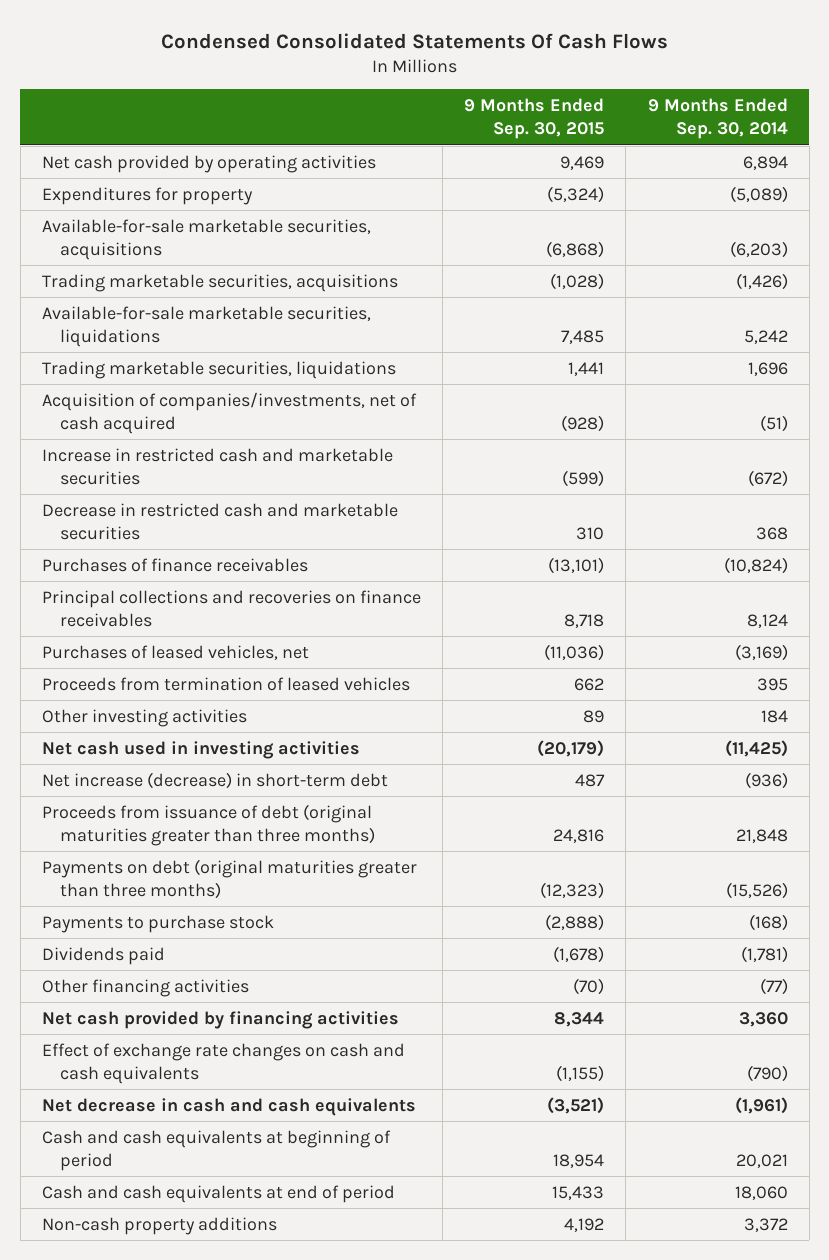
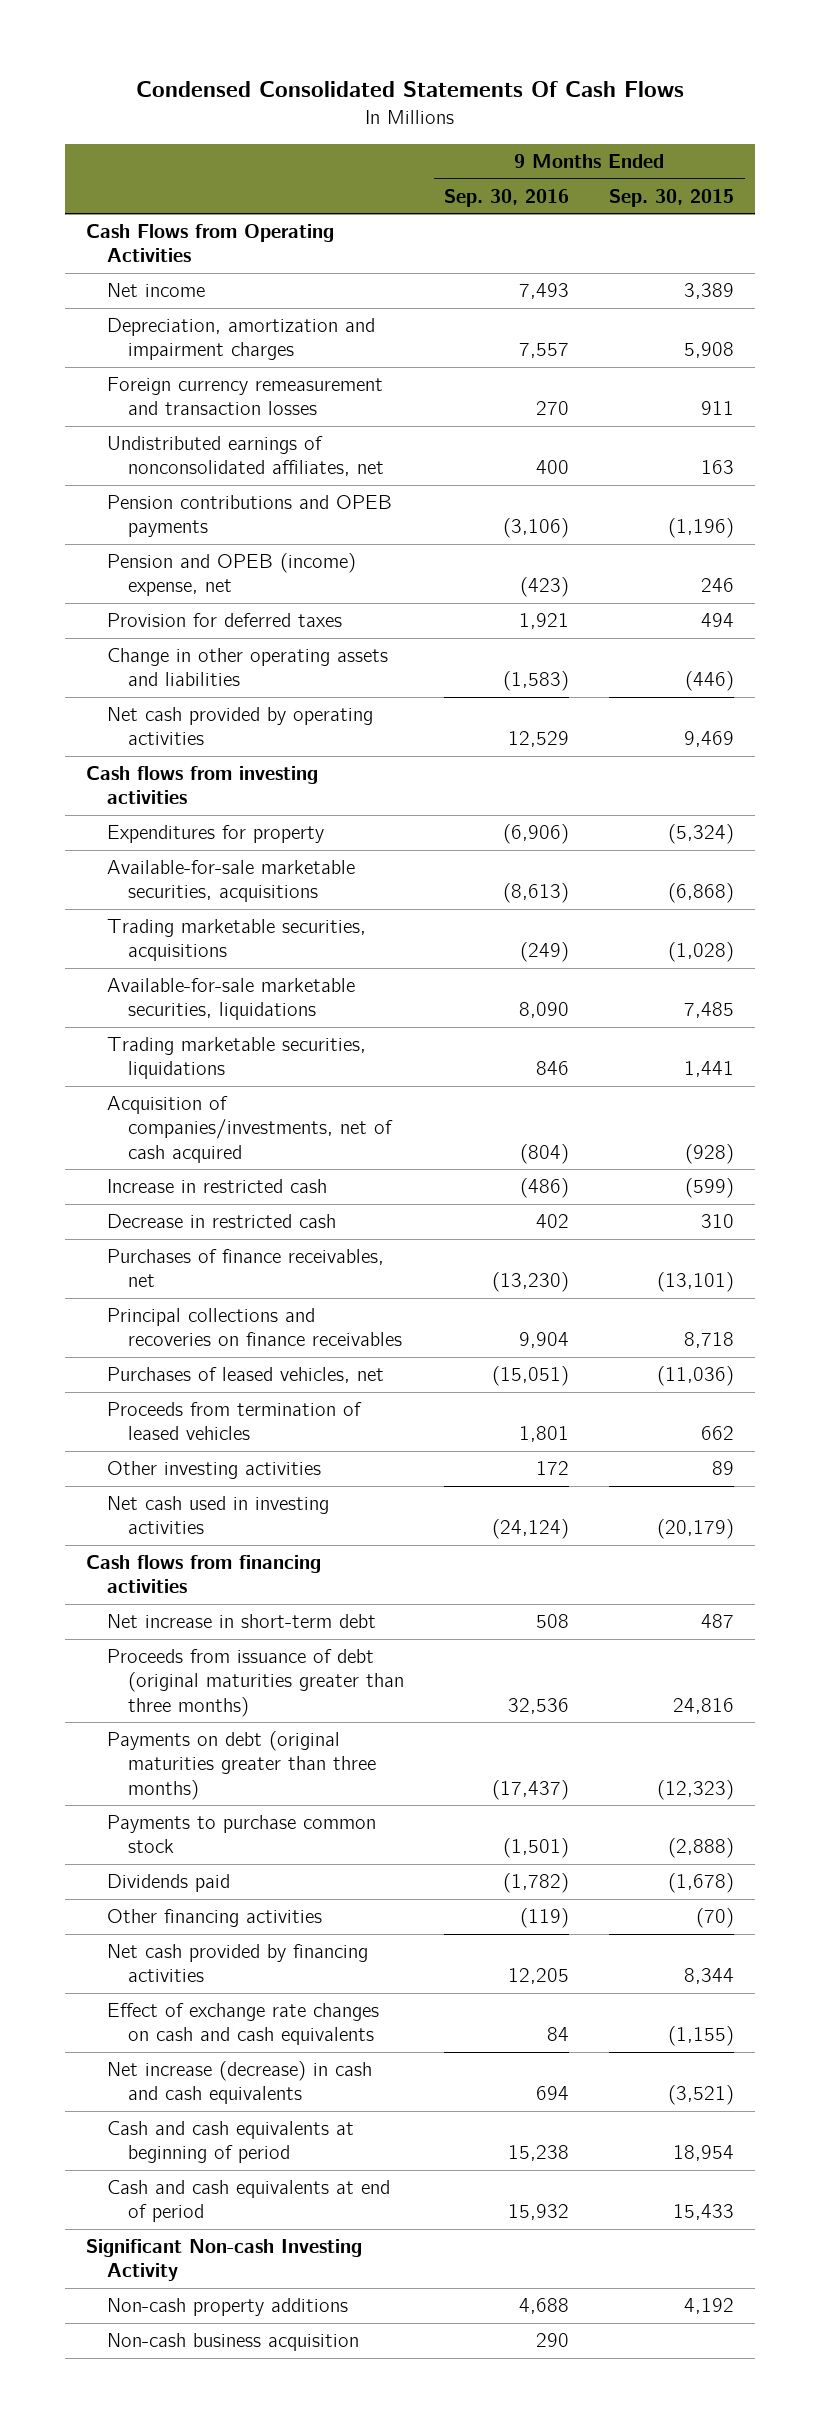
[647,98,788,139] 9 Months Ended Sep. 30, 2014 -> none
none -> [444,188,570,207] Sep. 30, 2016
none -> [85,224,334,263] Cash Flows from Operating Activities
none -> [106,283,205,298] Net income
none -> [106,318,375,361] Depreciation, amortization and impairment charges
none -> [106,377,383,416] Foreign currency remeasurement and transaction losses
none -> [106,436,384,477] Undistributed earnings of nonconsolidated affiliates, net
none -> [106,495,392,538] Pension contributions and OPEB payments
none -> [106,553,356,597] Pension and OPEB (income) expense, net
none -> [106,613,342,628] Provision for deferred taxes
none -> [106,648,388,687] Change in other operating assets and liabilities
none -> [85,766,318,805] Cash flows from investing activities
[41,447,393,485] Increase in restricted cash and marketable securities -> [106,1179,327,1194] Increase in restricted cash
[41,502,398,540] Decrease in restricted cash and marketable securities -> [106,1214,336,1229] Decrease in restricted cash
[41,557,308,572] Purchases of finance receivables -> [106,1249,384,1288] Purchases of finance receivables, net
none -> [85,1555,321,1594] Cash flows from financing activities
[41,771,388,789] Net increase (decrease) in short-term debt -> [106,1614,376,1629] Net increase in short-term debt
[41,914,274,933] Payments to purchase stock -> [106,1815,376,1854] Payments to purchase common stock
[41,1097,416,1116] Net decrease in cash and cash equivalents -> [106,2061,372,2105] Net increase (decrease) in cash and cash equivalents
none -> [85,2239,362,2282] Significant Non-cash Investing Activity
none -> [106,2333,359,2352] Non-cash business acquisition

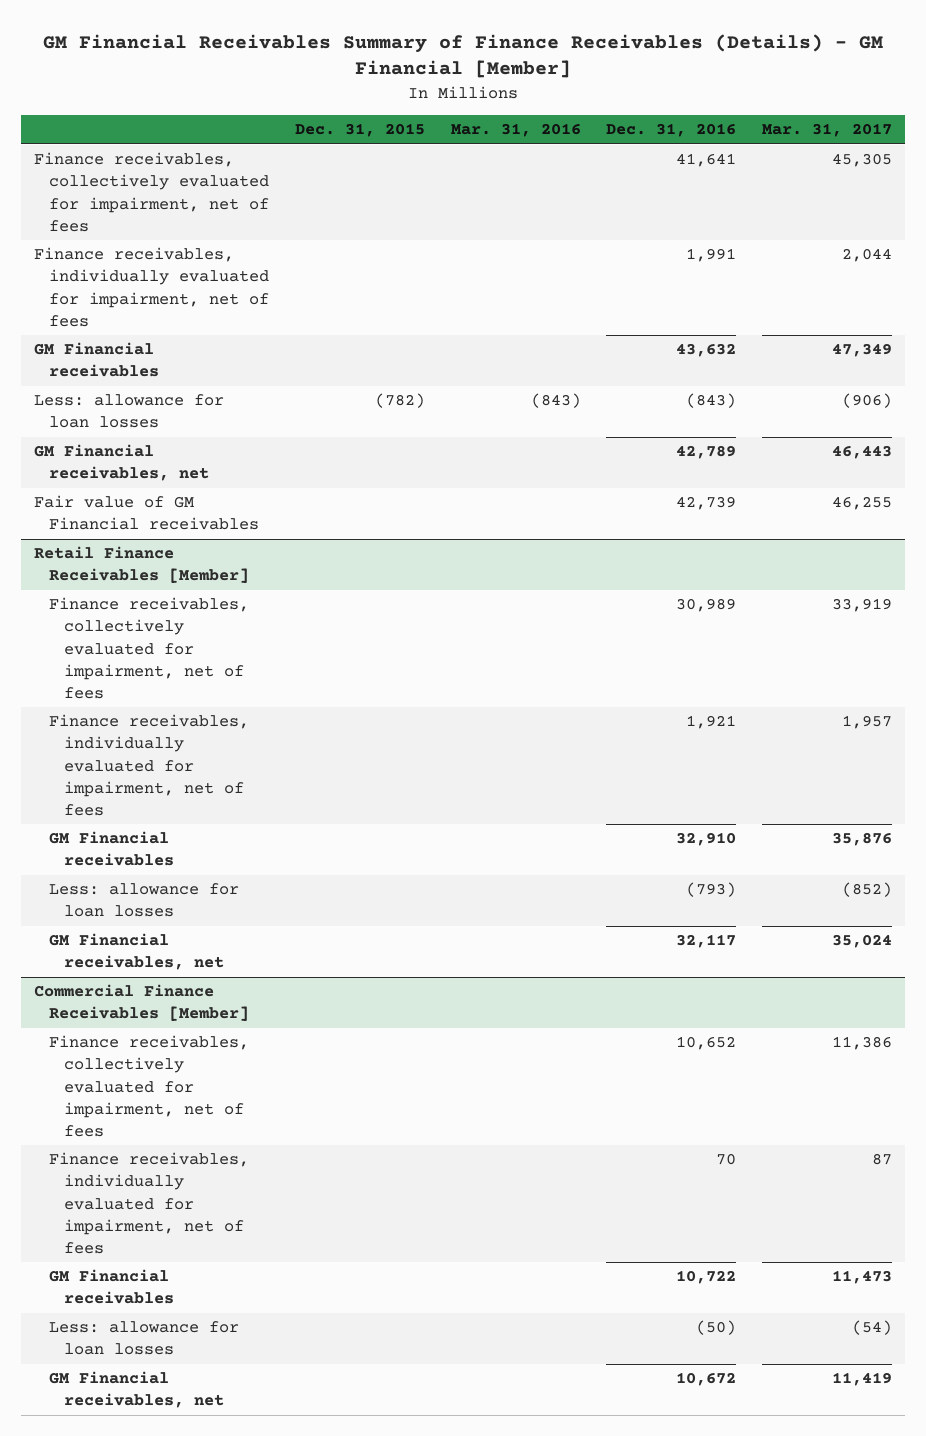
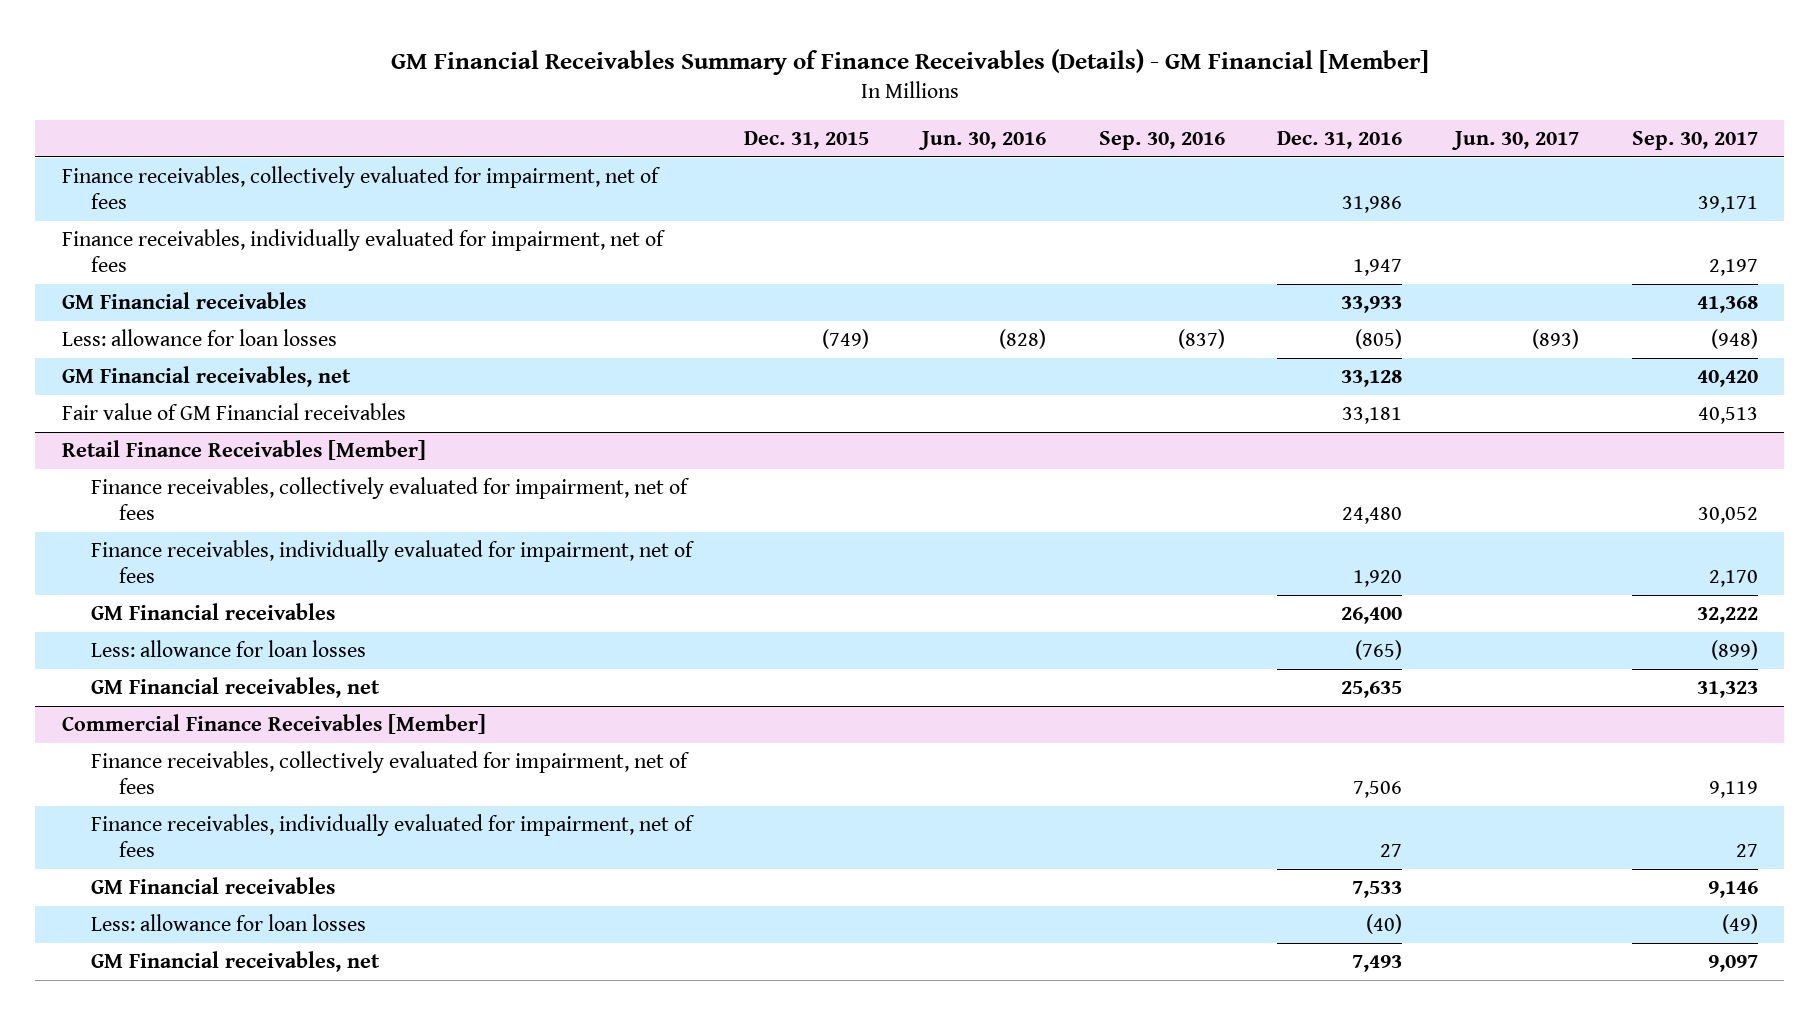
[450,123,581,138] Mar. 31, 2016 -> none
[762,123,893,138] Mar. 31, 2017 -> none
none -> [917,130,1046,150] Jun. 30, 2016
none -> [1098,130,1225,150] Sep. 30, 2016
none -> [1450,130,1579,150] Jun. 30, 2017
none -> [1631,130,1758,150] Sep. 30, 2017
[676,153,737,168] 41,641 -> [1342,196,1403,214] 31,986
[686,248,737,263] 1,991 -> [1353,259,1403,277] 1,947
[676,343,737,358] 43,632 -> [1341,296,1403,314] 33,933
[374,393,425,409] (782) -> [822,329,870,350] (749)
[686,393,737,409] (843) -> [1355,329,1403,350] (805)
[676,445,737,460] 42,789 -> [1341,370,1403,388] 33,128
[676,496,737,511] 42,739 -> [1342,407,1403,425] 33,181
[676,598,737,613] 30,989 -> [1342,507,1403,525] 24,480
[686,715,737,730] 1,921 -> [1353,570,1403,588] 1,920
[676,832,737,847] 32,910 -> [1341,607,1403,625] 26,400
[686,882,737,898] (793) -> [1355,640,1403,661] (765)
[676,934,737,949] 32,117 -> [1341,681,1403,699] 25,635
[676,1036,737,1051] 10,652 -> [1353,781,1403,799] 7,506
[716,1153,737,1166] 70 -> [1380,844,1403,858] 27
[676,1270,737,1285] 10,722 -> [1352,881,1403,899] 7,533
[696,1320,737,1336] (50) -> [1366,914,1403,935] (40)
[676,1372,737,1387] 10,672 -> [1352,955,1403,973] 7,493

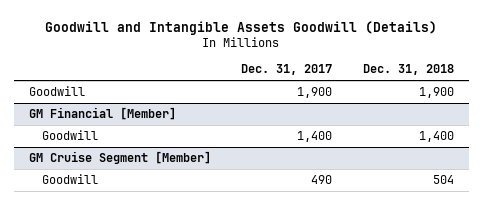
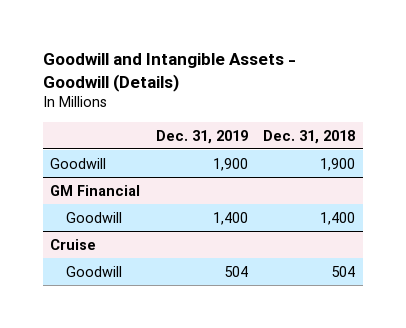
[45,20,438,35] Goodwill and Intangible Assets Goodwill (Details) -> [42,53,296,92] Goodwill and Intangible Assets - Goodwill (Details)
[241,64,333,76] Dec. 31, 2017 -> none
none -> [155,129,248,144] Dec. 31, 2019
[29,107,177,121] GM Financial [Member] -> [50,184,141,196] GM Financial
[29,151,212,165] GM Cruise Segment [Member] -> none
none -> [50,238,97,250] Cruise

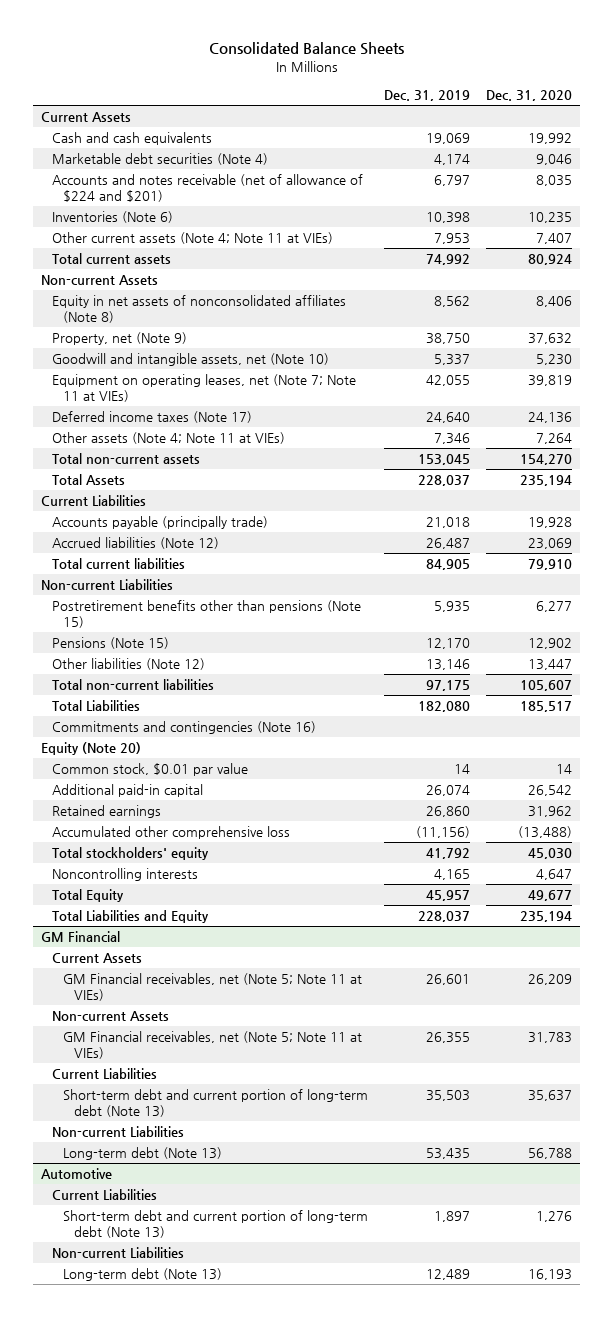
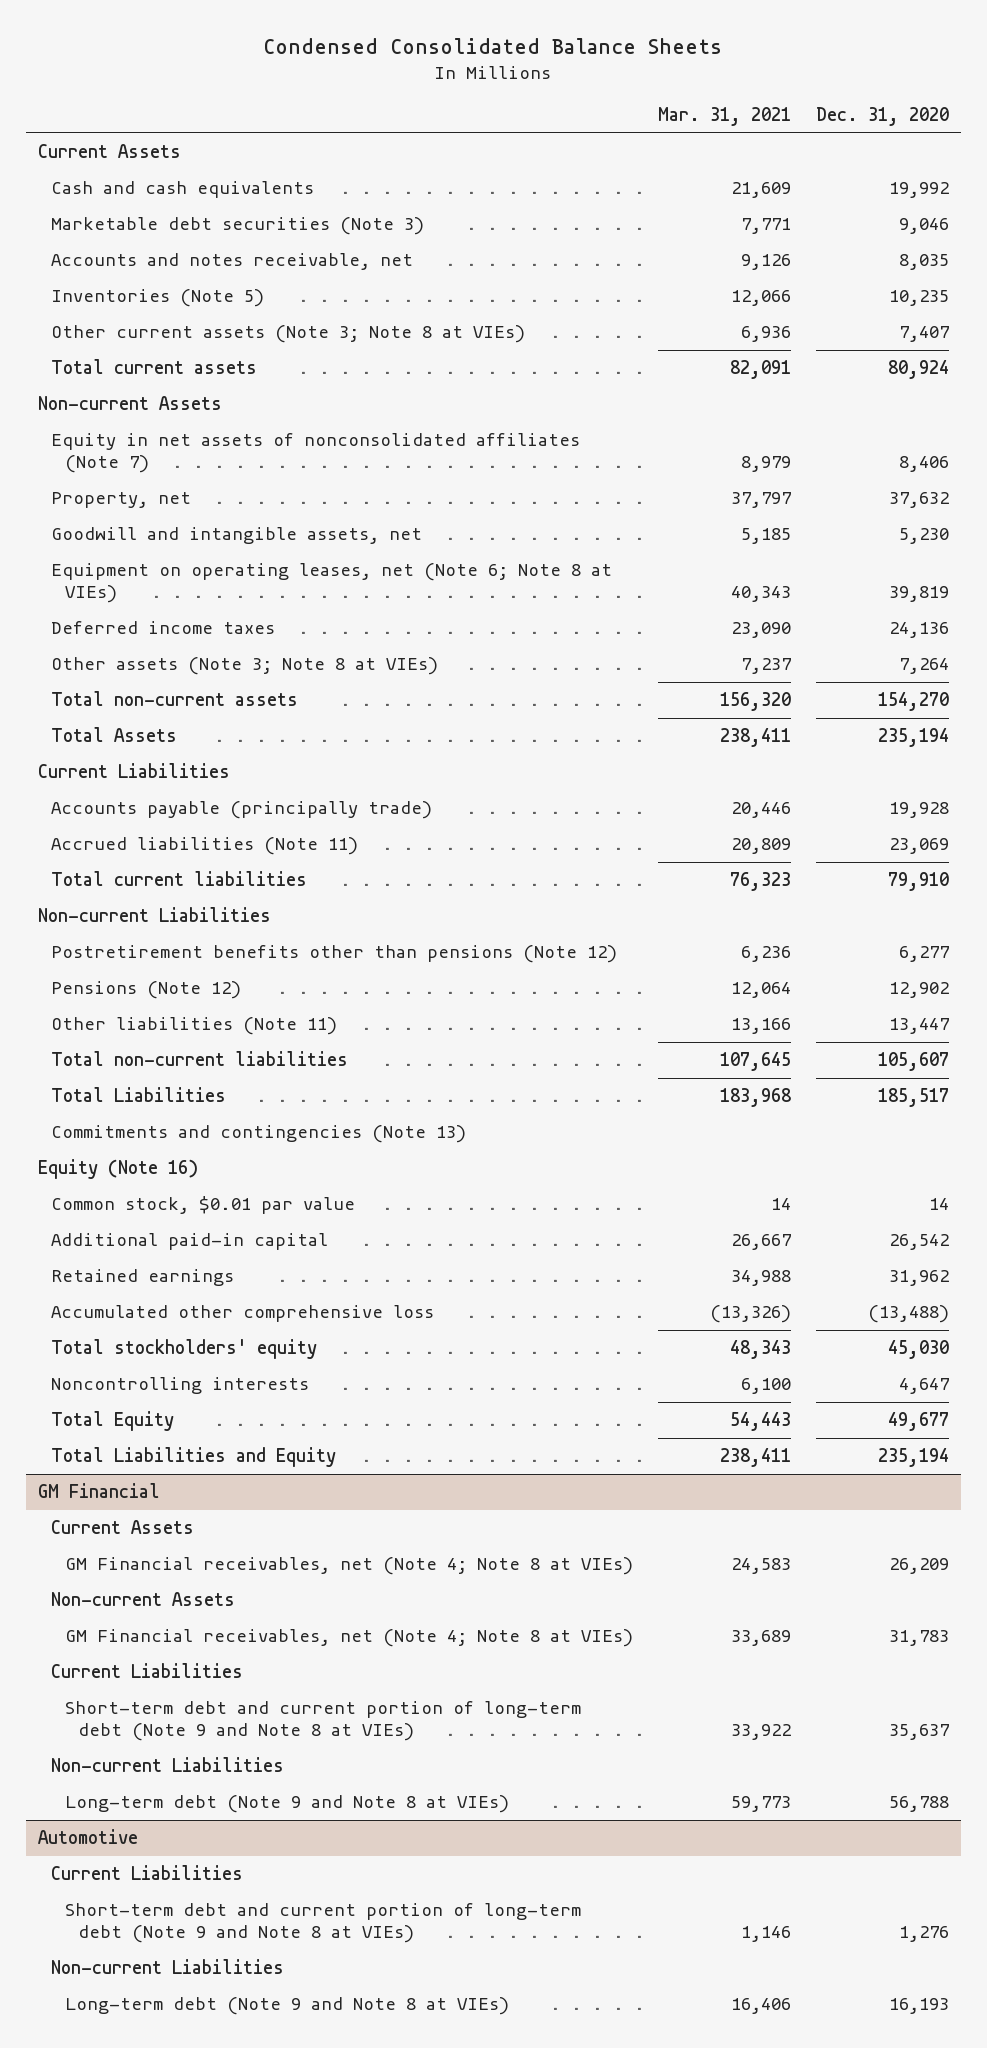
[208,42,404,56] Consolidated Balance Sheets -> [263,38,723,55] Condensed Consolidated Balance Sheets
[384,90,471,102] Dec. 31, 2019 -> none
none -> [657,107,791,127] Mar. 31, 2021
[52,153,269,166] Marketable debt securities (Note 4) -> [51,217,425,236] Marketable debt securities (Note 3)
[52,174,364,202] Accounts and notes receivable (net of allowance of $224 and $201) -> [51,253,414,271] Accounts and notes receivable, net
[52,211,174,224] Inventories (Note 6) -> [51,289,265,308] Inventories (Note 5)
[52,232,334,245] Other current assets (Note 4; Note 11 at VIEs) -> [51,325,526,344] Other current assets (Note 3; Note 8 at VIEs)
[52,295,347,323] Equity in net assets of nonconsolidated affiliates (Note 8) -> [51,433,581,474] Equity in net assets of nonconsolidated affiliates (Note 7)
[52,332,188,346] Property, net (Note 9) -> [51,492,192,509] Property, net
[52,353,330,367] Goodwill and intangible assets, net (Note 10) -> [51,527,423,545] Goodwill and intangible assets, net
[52,374,357,402] Equipment on operating leases, net (Note 7; Note 11 at VIEs) -> [51,563,613,604] Equipment on operating leases, net (Note 6; Note 8 at VIEs)
[52,411,253,424] Deferred income taxes (Note 17) -> [51,621,276,635] Deferred income taxes
[52,432,286,445] Other assets (Note 4; Note 11 at VIEs) -> [51,657,439,676] Other assets (Note 3; Note 8 at VIEs)
[52,537,220,550] Accrued liabilities (Note 12) -> [51,837,359,856] Accrued liabilities (Note 11)
[52,600,362,628] Postretirement benefits other than pensions (Note 15) -> [51,945,618,964] Postretirement benefits other than pensions (Note 12)
[52,637,170,650] Pensions (Note 15) -> [51,981,242,1000] Pensions (Note 12)
[52,658,206,671] Other liabilities (Note 12) -> [51,1017,338,1036] Other liabilities (Note 11)
[52,721,317,735] Commitments and contingencies (Note 16) -> [51,1125,467,1144] Commitments and contingencies (Note 13)
[40,742,141,756] Equity (Note 20) -> [37,1159,198,1180] Equity (Note 16)
[63,973,363,1001] GM Financial receivables, net (Note 5; Note 11 at VIEs) -> [64,1557,633,1576] GM Financial receivables, net (Note 4; Note 8 at VIEs)
[63,1031,363,1059] GM Financial receivables, net (Note 5; Note 11 at VIEs) -> [64,1629,633,1648] GM Financial receivables, net (Note 4; Note 8 at VIEs)
[63,1089,369,1117] Short-term debt and current portion of long-term debt (Note 13) -> [64,1701,581,1742] Short-term debt and current portion of long-term debt (Note 9 and Note 8 at VIEs)
[63,1147,223,1161] Long-term debt (Note 13) -> [64,1795,509,1814] Long-term debt (Note 9 and Note 8 at VIEs)
[63,1210,369,1238] Short-term debt and current portion of long-term debt (Note 13) -> [64,1903,581,1944] Short-term debt and current portion of long-term debt (Note 9 and Note 8 at VIEs)
[63,1268,223,1282] Long-term debt (Note 13) -> [64,1997,509,2016] Long-term debt (Note 9 and Note 8 at VIEs)

